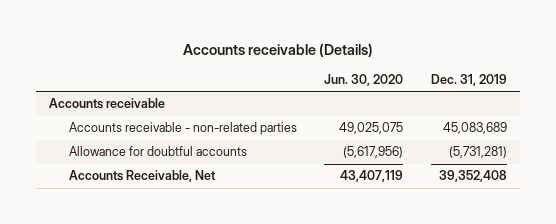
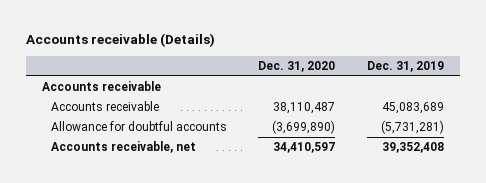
[324,73,404,86] Jun. 30, 2020 -> none
none -> [258,61,336,73] Dec. 31, 2020
[69,122,298,136] Accounts receivable - non-related parties -> [50,101,159,112] Accounts receivable
[69,170,217,183] Accounts Receivable, Net -> [50,141,196,154] Accounts receivable, net

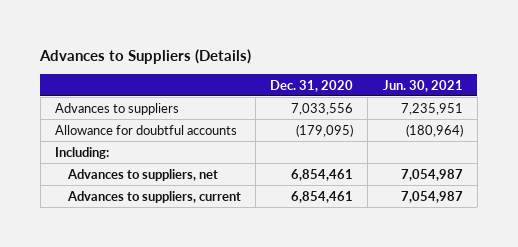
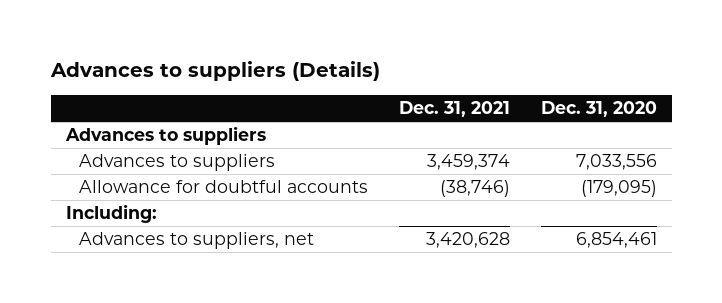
[39,48,252,64] Advances to Suppliers (Details) -> [49,61,380,82] Advances to suppliers (Details)
[382,79,463,92] Jun. 30, 2021 -> none
none -> [398,101,510,118] Dec. 31, 2021
none -> [64,126,266,146] Advances to suppliers
[66,190,241,203] Advances to suppliers, current -> none

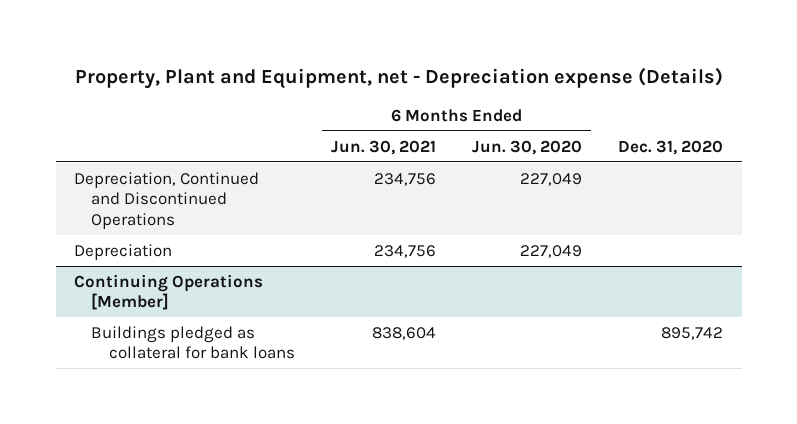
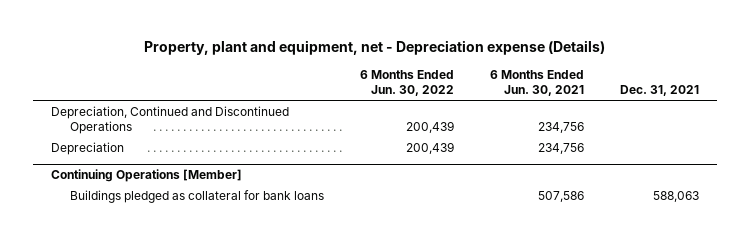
[74,66,723,89] Property, Plant and Equipment, net - Depreciation expense (Details) -> [144,40,606,56] Property, plant and equipment, net - Depreciation expense (Details)
[472,139,583,155] Jun. 30, 2020 -> none
[618,139,724,155] Dec. 31, 2020 -> none
none -> [359,70,454,97] 6 Months Ended Jun. 30, 2022
none -> [620,85,700,97] Dec. 31, 2021
[372,326,437,340] 838,604 -> [537,190,584,202] 507,586

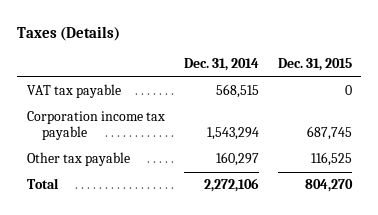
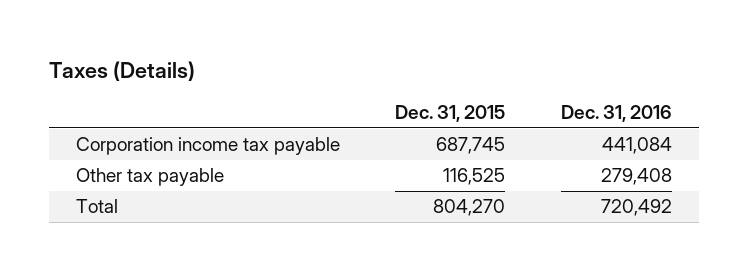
[183,58,259,72] Dec. 31, 2014 -> none
none -> [560,105,672,123] Dec. 31, 2016
[26,84,121,99] VAT tax payable -> none

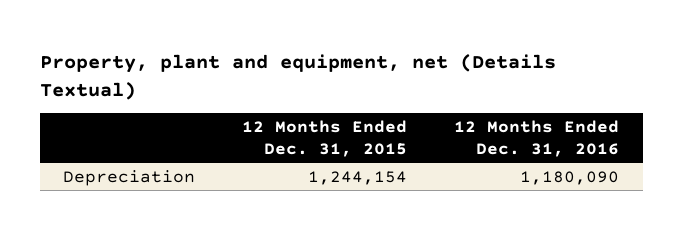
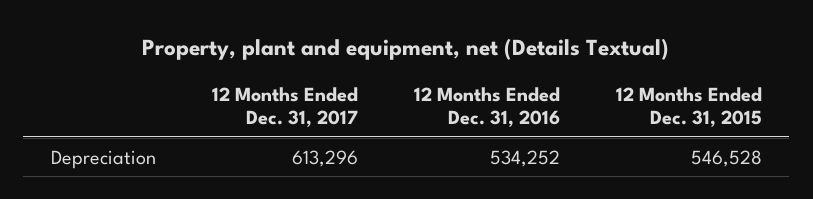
none -> [212,86,359,128] 12 Months Ended Dec. 31, 2017
[308,170,408,185] 1,244,154 -> [690,149,762,167] 546,528
[520,170,620,185] 1,180,090 -> [489,149,560,167] 534,252

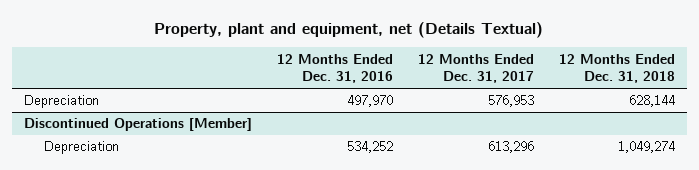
[615,86,762,128] 12 Months Ended Dec. 31, 2015 -> none
none -> [558,53,675,84] 12 Months Ended Dec. 31, 2018
none -> [24,95,100,109] Depreciation
none -> [24,118,253,132] Discontinued Operations [Member]

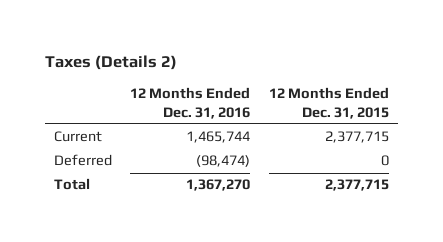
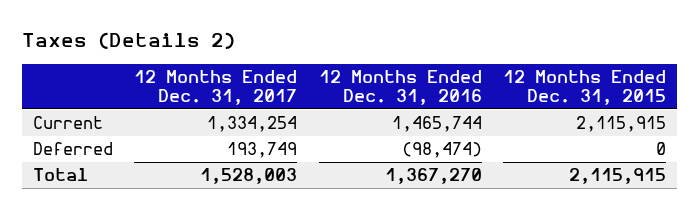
none -> [134,69,298,105] 12 Months Ended Dec. 31, 2017
[324,131,389,144] 2,377,715 -> [575,116,666,133] 2,115,915
[324,179,389,192] 2,377,715 -> [568,168,666,185] 2,115,915

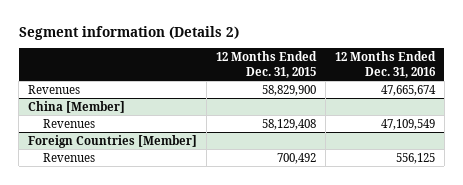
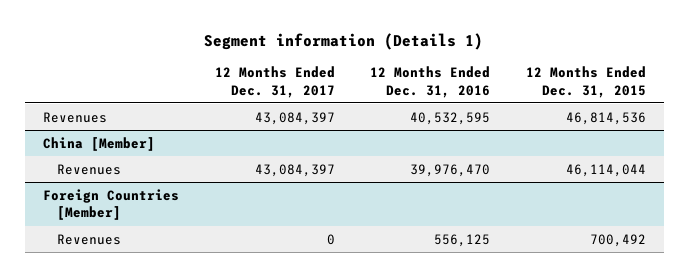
[18,25,239,40] Segment information (Details 2) -> [204,32,484,50] Segment information (Details 1)
none -> [214,66,335,98] 12 Months Ended Dec. 31, 2017
[262,84,317,96] 58,829,900 -> [566,111,647,125] 46,814,536
[380,84,436,96] 47,665,674 -> [410,111,491,125] 40,532,595
[262,118,317,130] 58,129,408 -> [566,163,647,177] 46,114,044
[380,118,435,130] 47,109,549 -> [410,163,491,177] 39,976,470

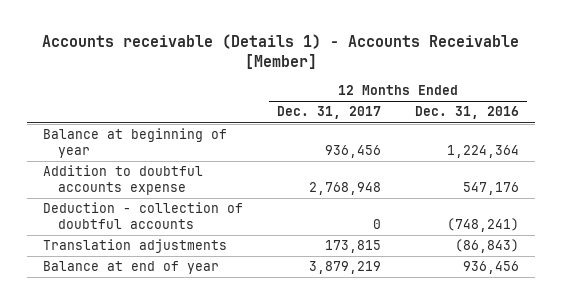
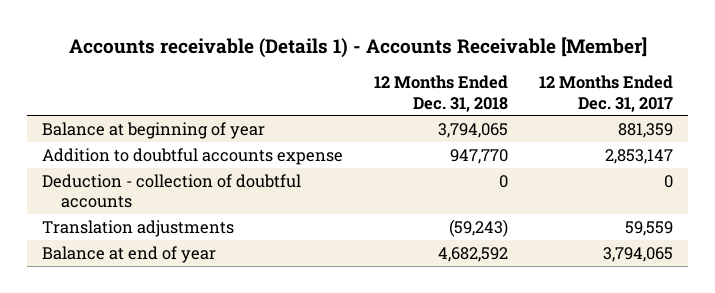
[414,106,519,120] Dec. 31, 2016 -> none
none -> [374,75,509,112] 12 Months Ended Dec. 31, 2018
[324,144,381,158] 936,456 -> [617,122,673,138] 881,359
[308,181,381,195] 2,768,948 -> [604,148,673,164] 2,853,147
[324,240,381,254] 173,815 -> [624,220,673,236] 59,559
[308,261,381,275] 3,879,219 -> [602,246,673,262] 3,794,065

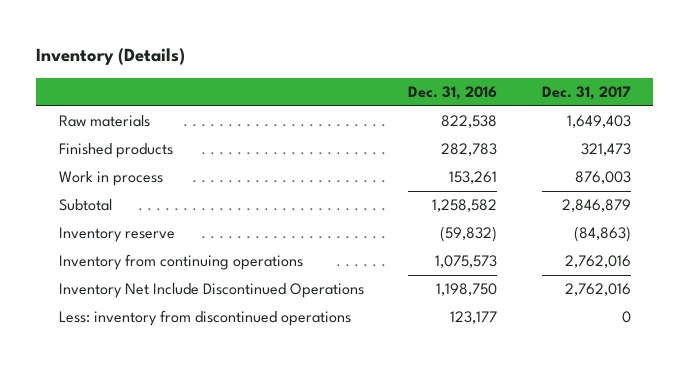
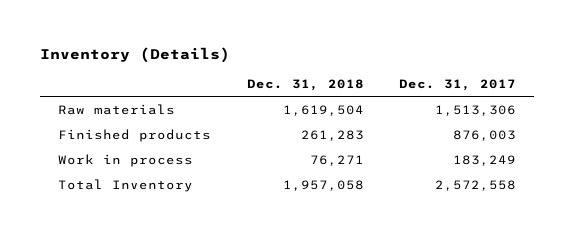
[408,85,498,100] Dec. 31, 2016 -> none
none -> [246,78,364,91] Dec. 31, 2018
[58,199,112,212] Subtotal -> none
[58,227,175,243] Inventory reserve -> none
[58,283,364,299] Inventory Net Include Discontinued Operations -> none
[58,310,351,327] Less: inventory from discontinued operations -> none
[567,115,632,129] 1,649,403 -> [435,104,517,116] 1,513,306
[581,143,632,157] 321,473 -> [453,129,517,141] 876,003
[575,171,632,185] 876,003 -> [453,154,517,166] 183,249
[58,254,303,271] Inventory from continuing operations -> [58,178,194,192] Total Inventory
[565,255,632,269] 2,762,016 -> [435,179,517,191] 2,572,558

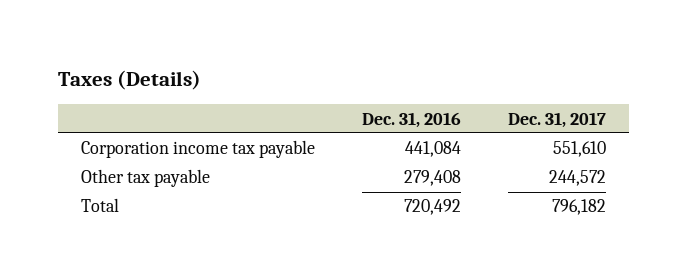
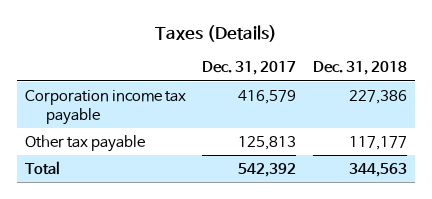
[362,111,462,128] Dec. 31, 2016 -> none
none -> [312,61,407,76] Dec. 31, 2018
[552,141,606,158] 551,610 -> [238,89,297,104] 416,579
[548,170,606,187] 244,572 -> [238,135,297,150] 125,813
[551,199,606,216] 796,182 -> [238,162,297,177] 542,392

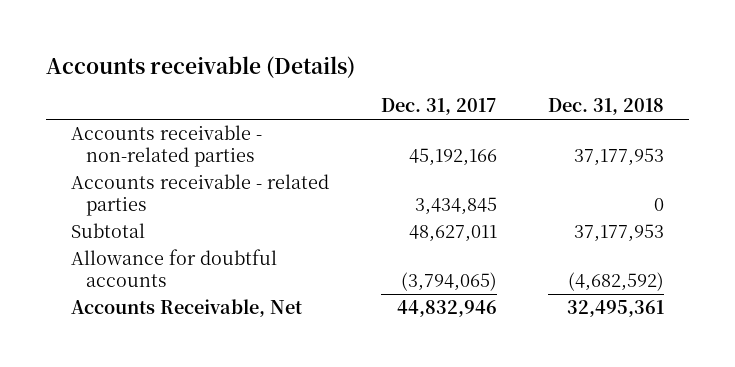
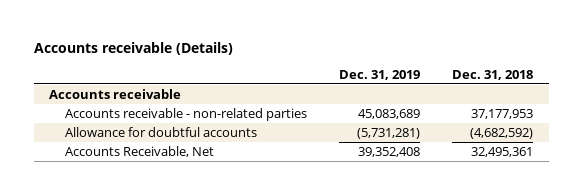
[380,98,497,116] Dec. 31, 2017 -> none
none -> [338,69,420,80] Dec. 31, 2019
none -> [49,88,182,99] Accounts receivable
[71,174,330,217] Accounts receivable - related parties -> none
[71,223,146,239] Subtotal -> none

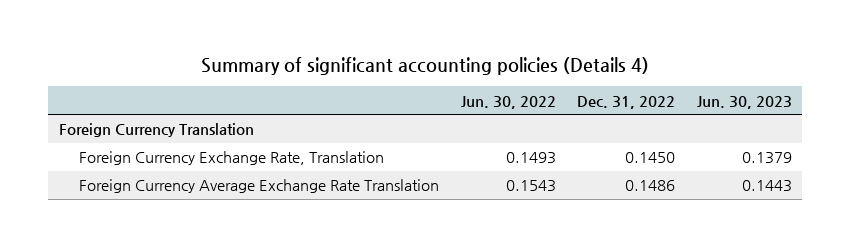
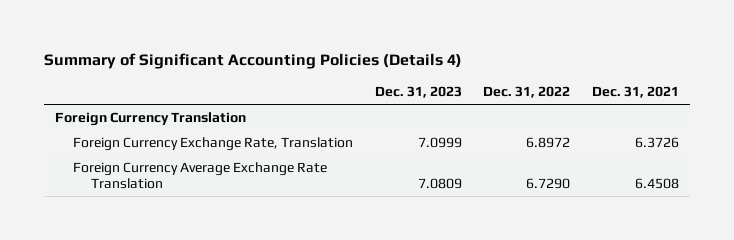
[201,57,650,76] Summary of significant accounting policies (Details 4) -> [44,53,463,70] Summary of Significant Accounting Policies (Details 4)
[460,95,556,109] Jun. 30, 2022 -> none
[696,95,792,109] Jun. 30, 2023 -> none
none -> [374,86,462,99] Dec. 31, 2023
none -> [591,86,679,99] Dec. 31, 2021
[625,152,676,164] 0.1450 -> [526,136,571,148] 6.8972
[625,180,676,192] 0.1486 -> [526,178,571,190] 6.7290

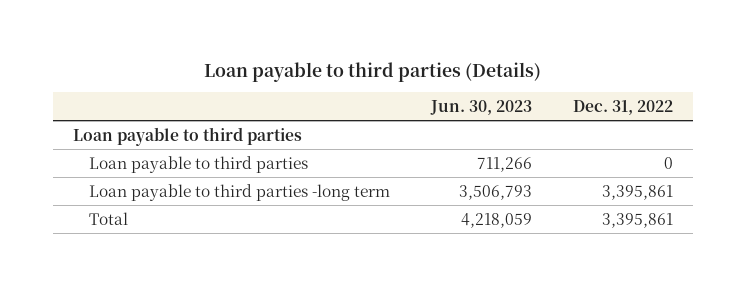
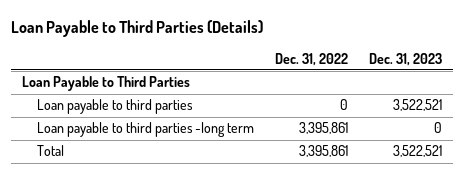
[204,61,542,82] Loan payable to third parties (Details) -> [11,20,264,38] Loan Payable to Third Parties (Details)
[430,99,533,115] Jun. 30, 2023 -> none
none -> [369,52,443,66] Dec. 31, 2023
[73,126,303,146] Loan payable to third parties -> [21,76,190,92] Loan Payable to Third Parties

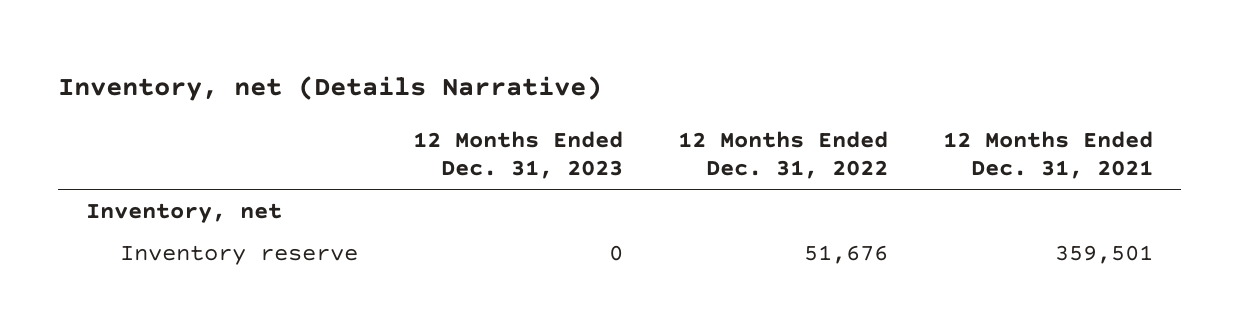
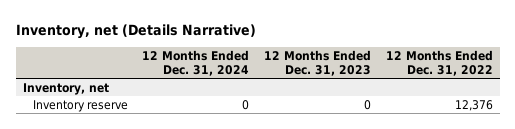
[943,130,1154,180] 12 Months Ended Dec. 31, 2021 -> none
none -> [142,49,250,77] 12 Months Ended Dec. 31, 2024
[804,244,889,264] 51,676 -> [454,100,493,112] 12,376

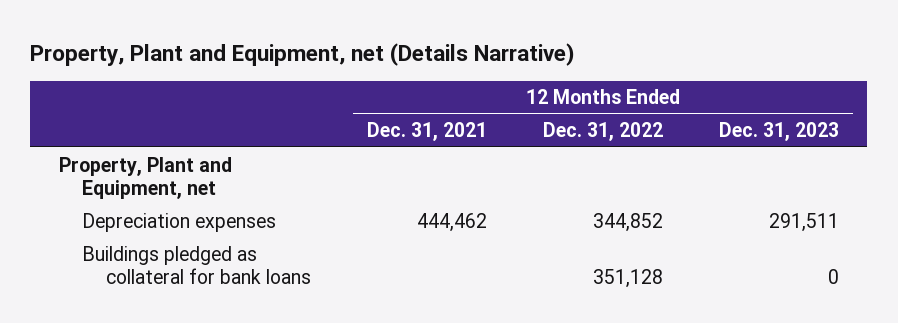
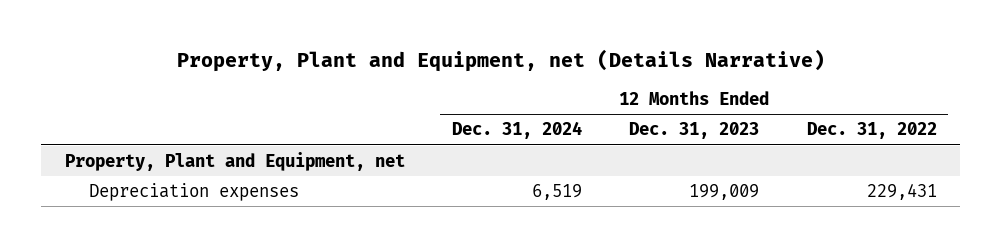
[366,122,487,142] Dec. 31, 2021 -> none
none -> [452,121,583,140] Dec. 31, 2024
[82,245,311,284] Buildings pledged as collateral for bank loans -> none
[593,212,664,232] 344,852 -> [866,182,937,200] 229,431
[769,212,840,232] 291,511 -> [689,183,760,200] 199,009

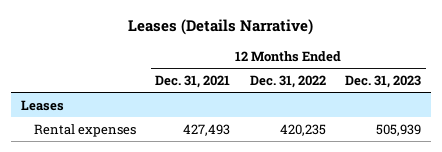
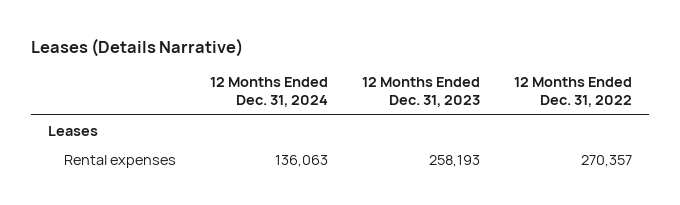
[155,74,231,88] Dec. 31, 2021 -> none
none -> [209,77,328,108] 12 Months Ended Dec. 31, 2024
[279,123,326,136] 420,235 -> [580,154,632,167] 270,357
[376,123,422,136] 505,939 -> [428,154,480,167] 258,193

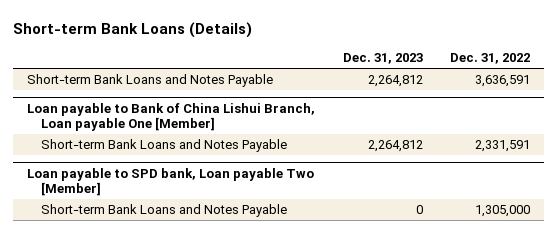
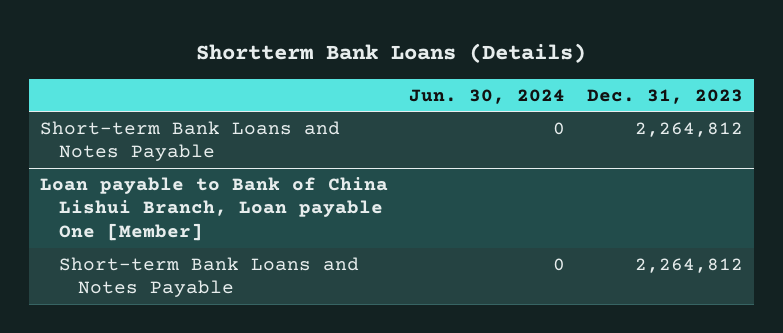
[13,21,253,38] Short-term Bank Loans (Details) -> [196,43,587,64] Shortterm Bank Loans (Details)
[450,53,531,65] Dec. 31, 2022 -> none
none -> [409,88,566,104] Jun. 30, 2024
[27,167,315,197] Loan payable to SPD bank, Loan payable Two [Member] -> none
[40,204,287,218] Short-term Bank Loans and Notes Payable -> none

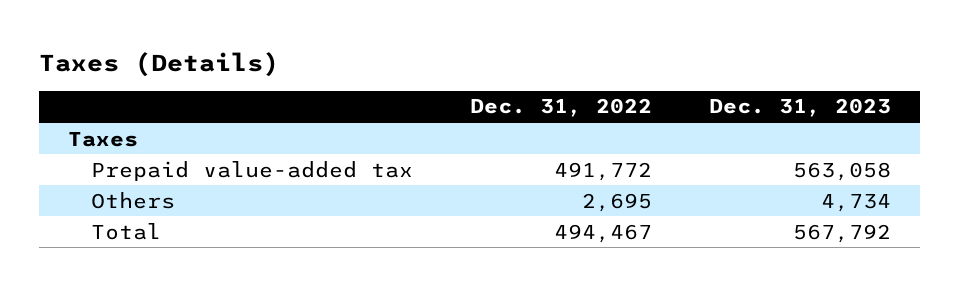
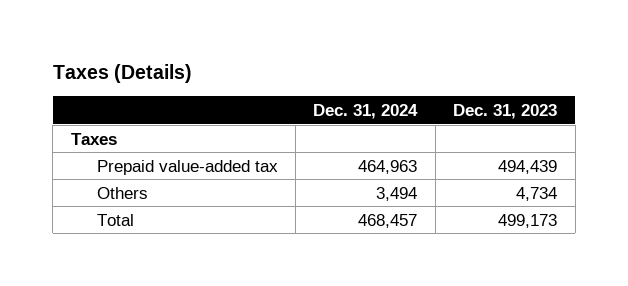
[470,98,653,118] Dec. 31, 2022 -> none
none -> [313,103,419,119] Dec. 31, 2024
[793,161,892,181] 563,058 -> [498,159,558,174] 494,439
[793,223,892,243] 567,792 -> [498,213,558,228] 499,173

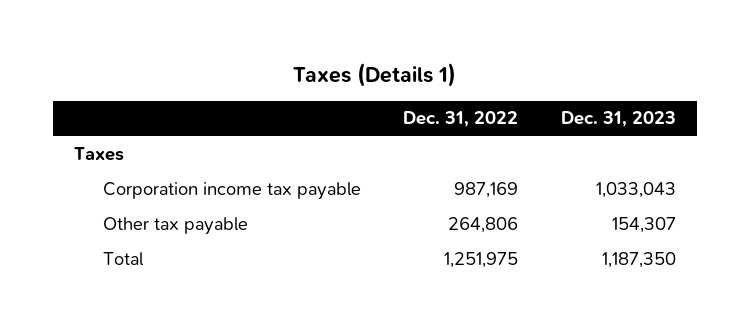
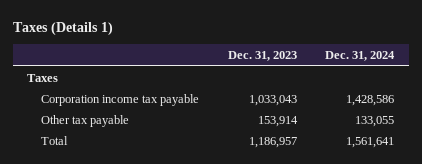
[403,111,519,128] Dec. 31, 2022 -> none
none -> [325,51,396,62] Dec. 31, 2024
[612,216,677,233] 154,307 -> [257,115,298,127] 153,914
[602,251,677,268] 1,187,350 -> [248,136,297,148] 1,186,957

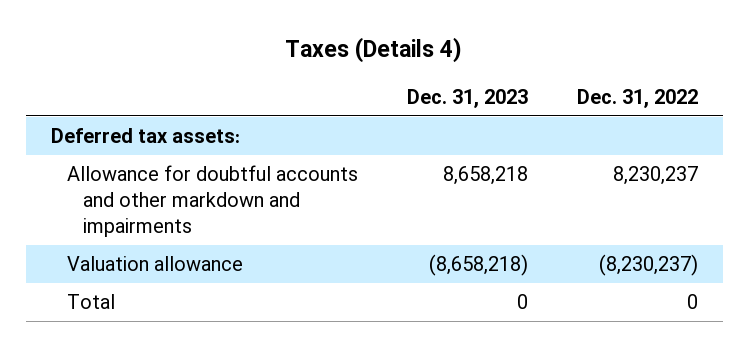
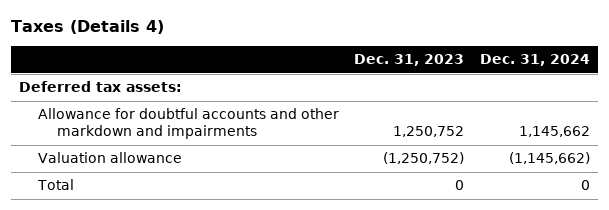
[576,88,698,108] Dec. 31, 2022 -> none
none -> [479,54,590,67] Dec. 31, 2024
[442,166,528,186] 8,658,218 -> [393,126,465,138] 1,250,752
[428,254,528,277] (8,658,218) -> [383,152,465,165] (1,250,752)

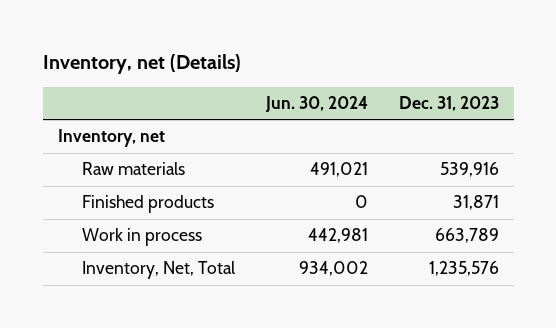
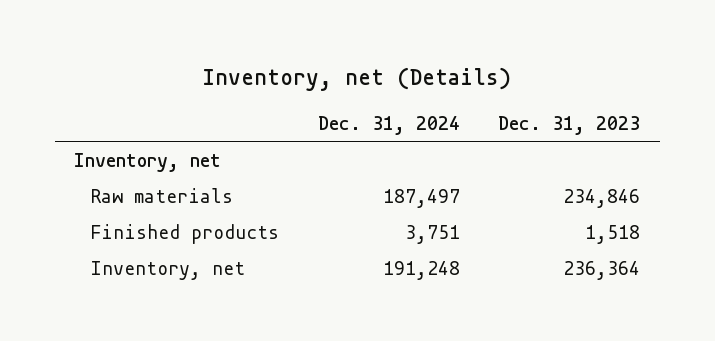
[264,96,368,113] Jun. 30, 2024 -> none
none -> [317,116,460,136] Dec. 31, 2024
[82,228,203,247] Work in process -> none
[439,162,499,178] 539,916 -> [563,188,641,208] 234,846
[452,195,499,211] 31,871 -> [585,224,641,244] 1,518
[82,261,236,280] Inventory, Net, Total -> [90,260,246,280] Inventory, net
[428,261,499,277] 1,235,576 -> [563,260,641,280] 236,364

